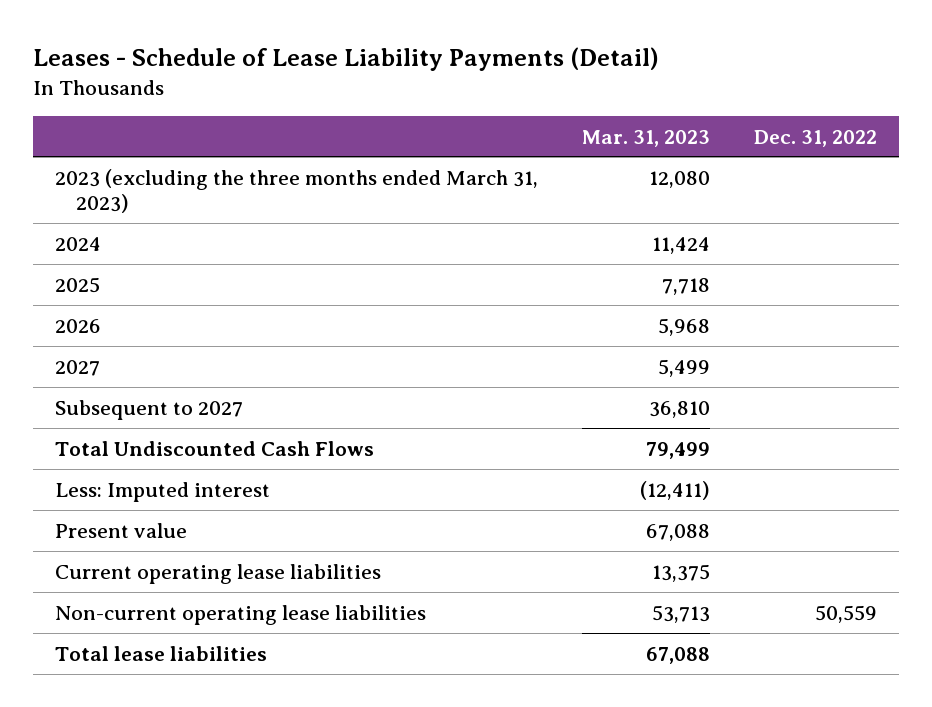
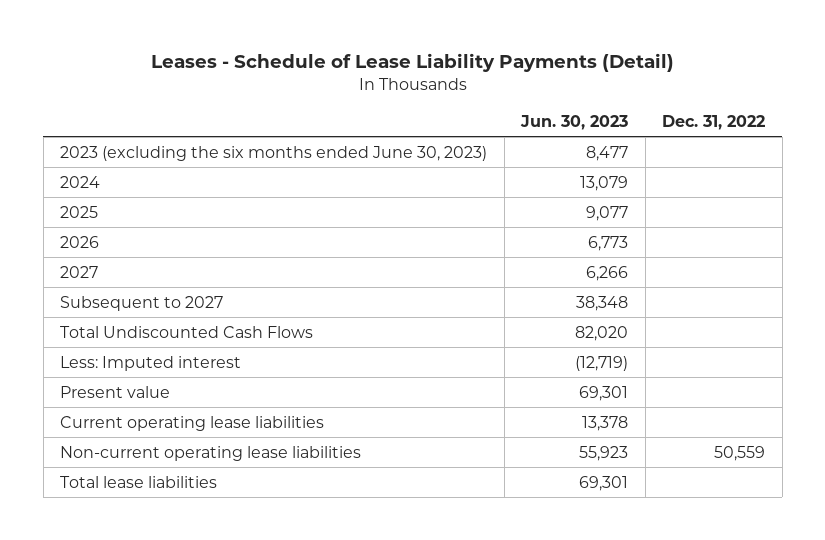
[581,129,710,147] Mar. 31, 2023 -> none
none -> [520,115,629,131] Jun. 30, 2023
[55,168,539,213] 2023 (excluding the three months ended March 31, 2023) -> [60,145,488,161] 2023 (excluding the six months ended June 30, 2023)

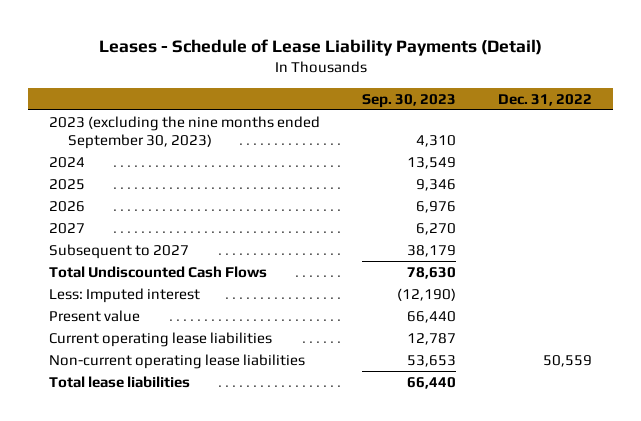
[520,115,629,131] Jun. 30, 2023 -> none
none -> [362,93,457,108] Sep. 30, 2023
[60,145,488,161] 2023 (excluding the six months ended June 30, 2023) -> [49,116,321,149] 2023 (excluding the nine months ended September 30, 2023)

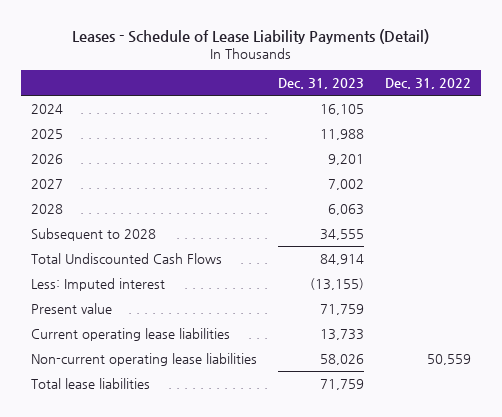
[362,93,457,108] Sep. 30, 2023 -> none
none -> [277,78,364,90] Dec. 31, 2023
[49,116,321,149] 2023 (excluding the nine months ended September 30, 2023) -> none
none -> [31,203,64,214] 2028
[49,244,190,260] Subsequent to 2027 -> [31,227,157,241] Subsequent to 2028

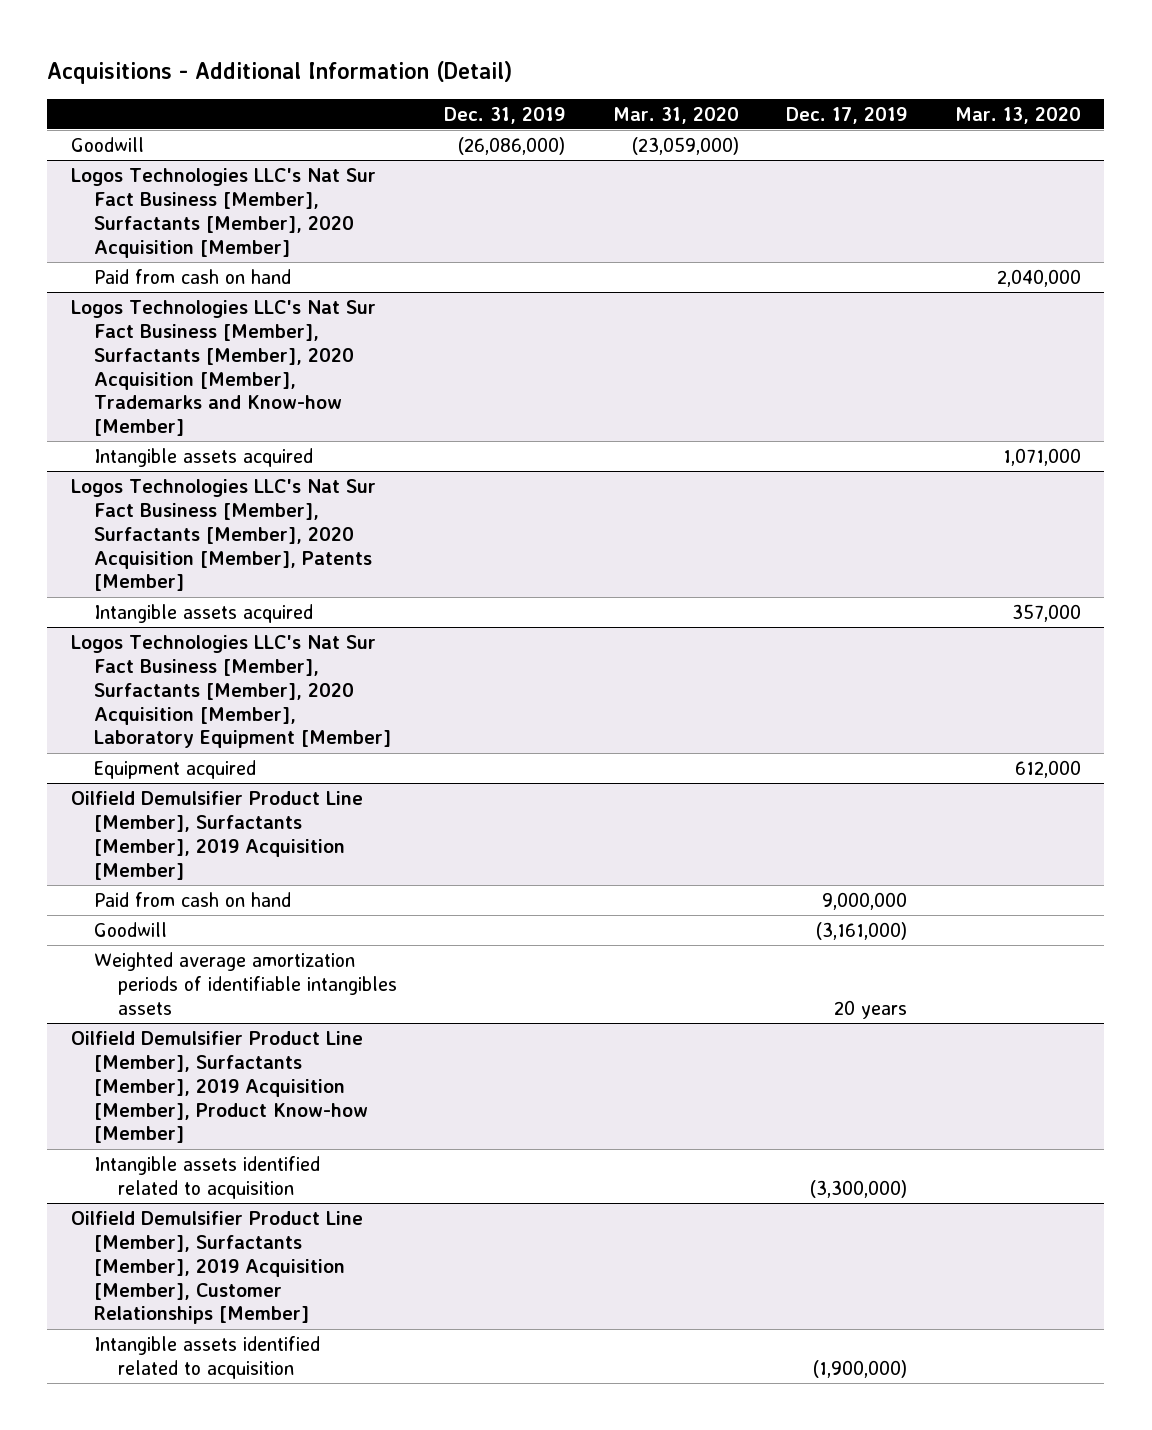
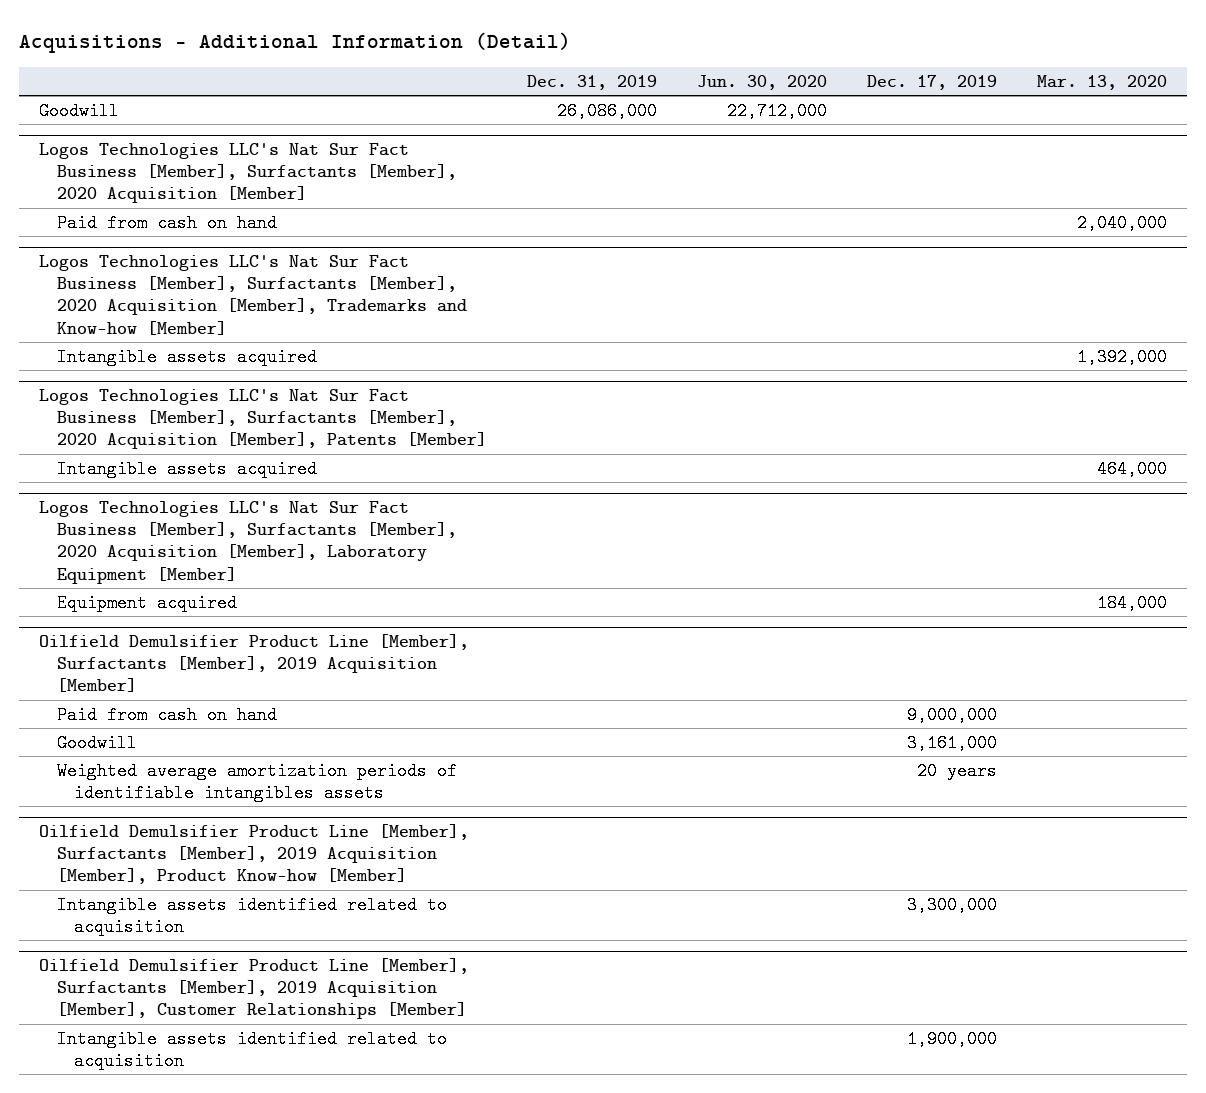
[612,106,739,124] Mar. 31, 2020 -> none
none -> [696,74,827,90] Jun. 30, 2020
[458,136,566,155] (26,086,000) -> [556,101,657,120] 26,086,000
[1002,447,1081,466] 1,071,000 -> [1077,347,1168,366] 1,392,000
[1011,603,1081,622] 357,000 -> [1097,459,1168,478] 464,000
[1014,759,1081,778] 612,000 -> [1097,593,1168,612] 184,000
[816,921,908,940] (3,161,000) -> [907,733,998,752] 3,161,000
[810,1179,908,1198] (3,300,000) -> [907,895,998,914] 3,300,000
[813,1359,908,1378] (1,900,000) -> [907,1029,998,1048] 1,900,000

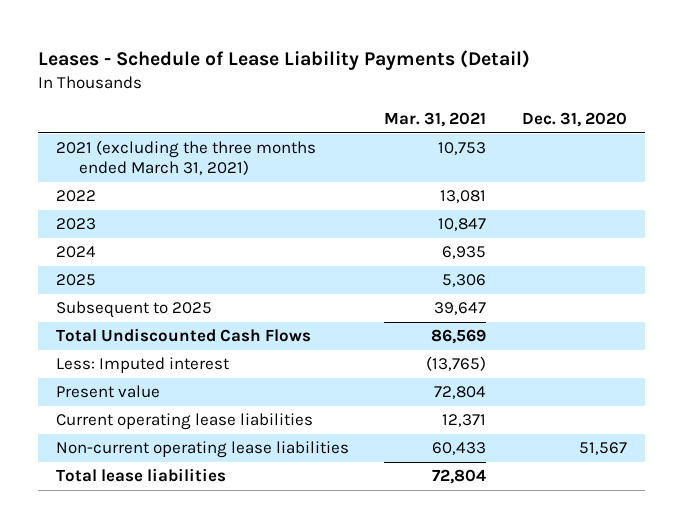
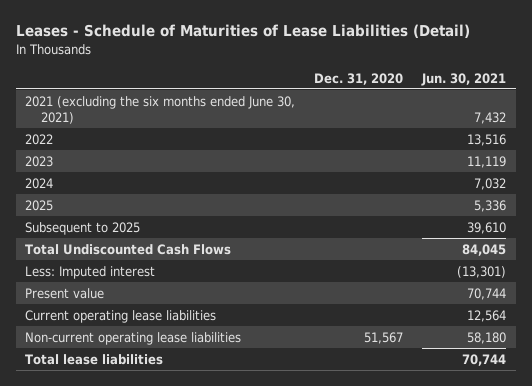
[38,49,531,70] Leases - Schedule of Lease Liability Payments (Detail) -> [15,23,470,38] Leases - Schedule of Maturities of Lease Liabilities (Detail)
[384,112,487,128] Mar. 31, 2021 -> none
none -> [421,72,507,86] Jun. 30, 2021
[56,140,317,175] 2021 (excluding the three months ended March 31, 2021) -> [25,95,296,124] 2021 (excluding the six months ended June 30, 2021)

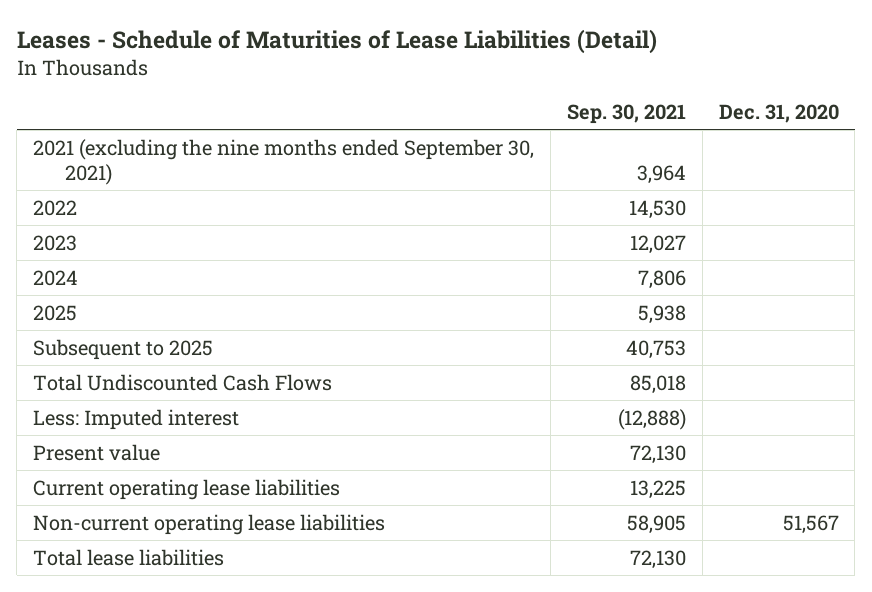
[421,72,507,86] Jun. 30, 2021 -> none
none -> [566,104,686,125] Sep. 30, 2021
[25,95,296,124] 2021 (excluding the six months ended June 30, 2021) -> [33,138,535,185] 2021 (excluding the nine months ended September 30, 2021)

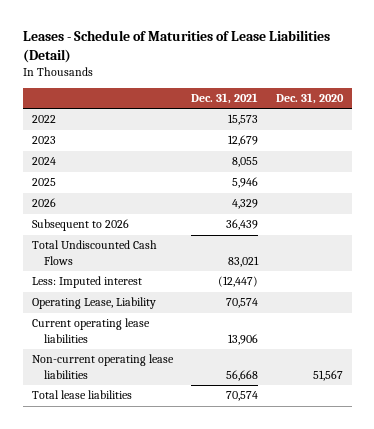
[566,104,686,125] Sep. 30, 2021 -> none
none -> [190,93,258,105] Dec. 31, 2021
[33,138,535,185] 2021 (excluding the nine months ended September 30, 2021) -> none
none -> [31,198,56,208] 2026
[33,338,214,360] Subsequent to 2025 -> [31,219,129,232] Subsequent to 2026
[33,443,161,461] Present value -> [31,297,156,310] Operating Lease, Liability

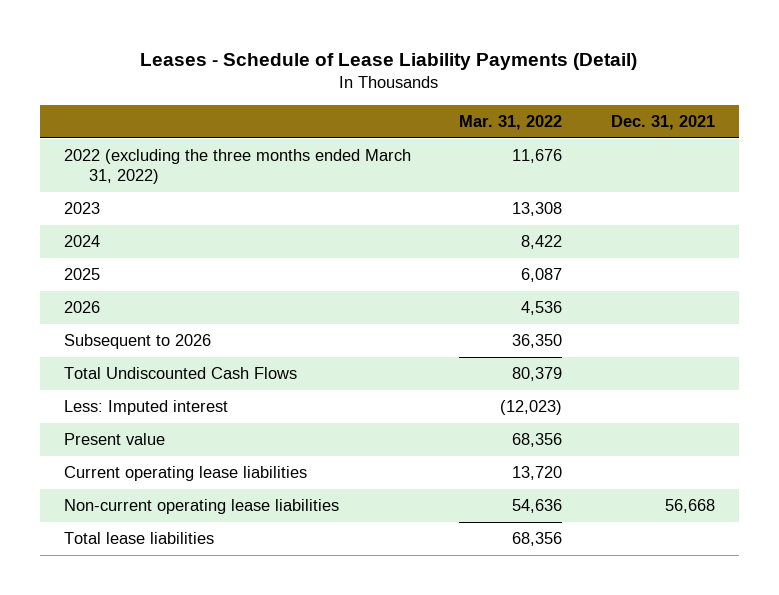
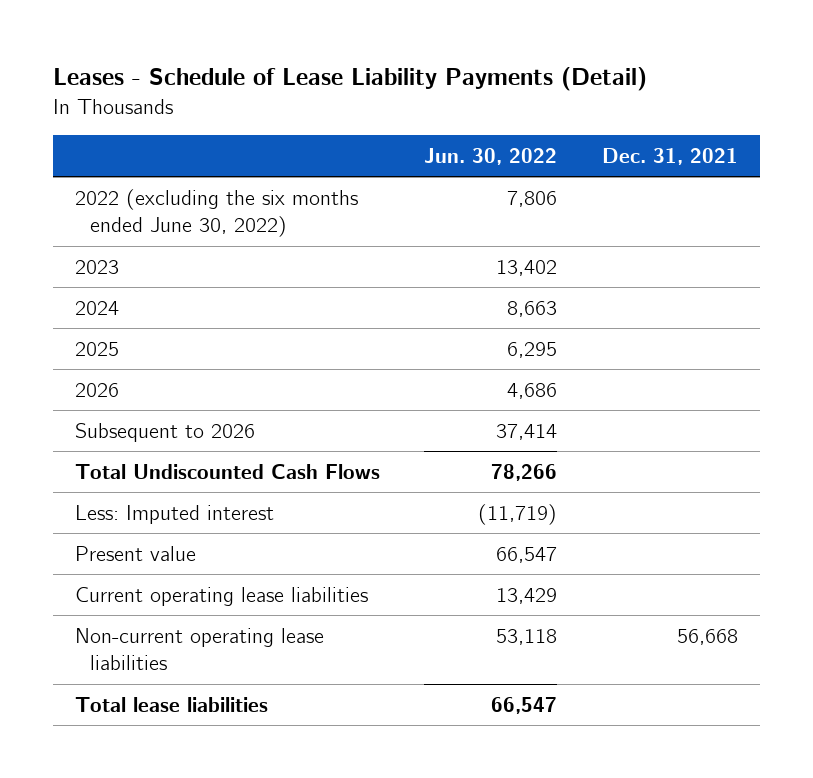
[459,114,563,130] Mar. 31, 2022 -> none
none -> [424,147,558,165] Jun. 30, 2022
[63,149,411,185] 2022 (excluding the three months ended March 31, 2022) -> [74,189,358,238] 2022 (excluding the six months ended June 30, 2022)

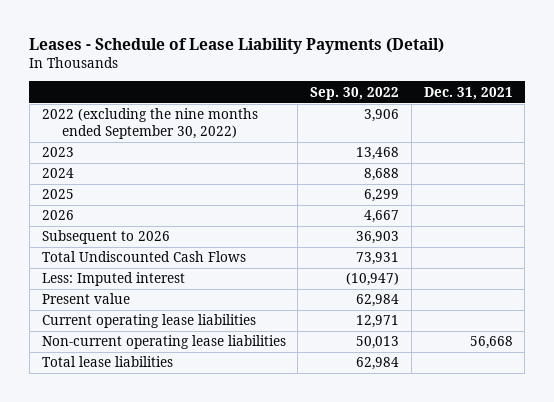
[424,147,558,165] Jun. 30, 2022 -> none
none -> [310,86,400,100] Sep. 30, 2022
[74,189,358,238] 2022 (excluding the six months ended June 30, 2022) -> [41,108,258,140] 2022 (excluding the nine months ended September 30, 2022)

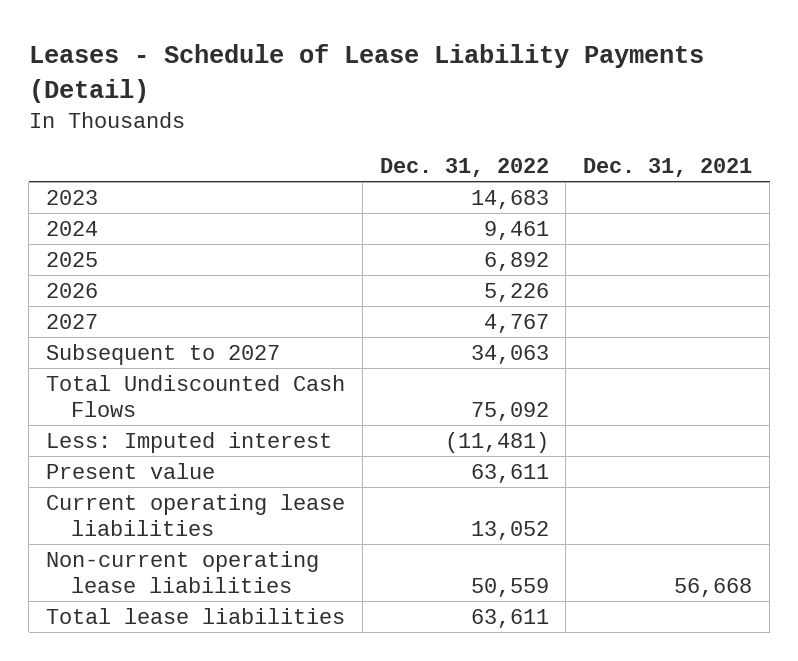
[310,86,400,100] Sep. 30, 2022 -> none
none -> [379,157,549,177] Dec. 31, 2022
[41,108,258,140] 2022 (excluding the nine months ended September 30, 2022) -> none
none -> [46,314,99,330] 2027
[41,230,170,245] Subsequent to 2026 -> [46,344,281,366] Subsequent to 2027

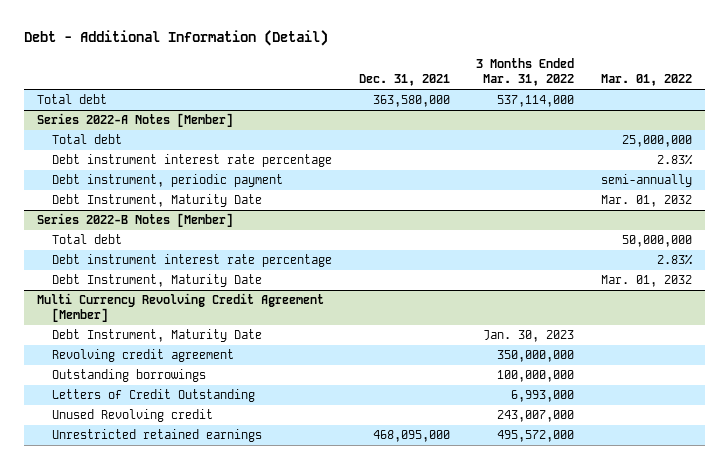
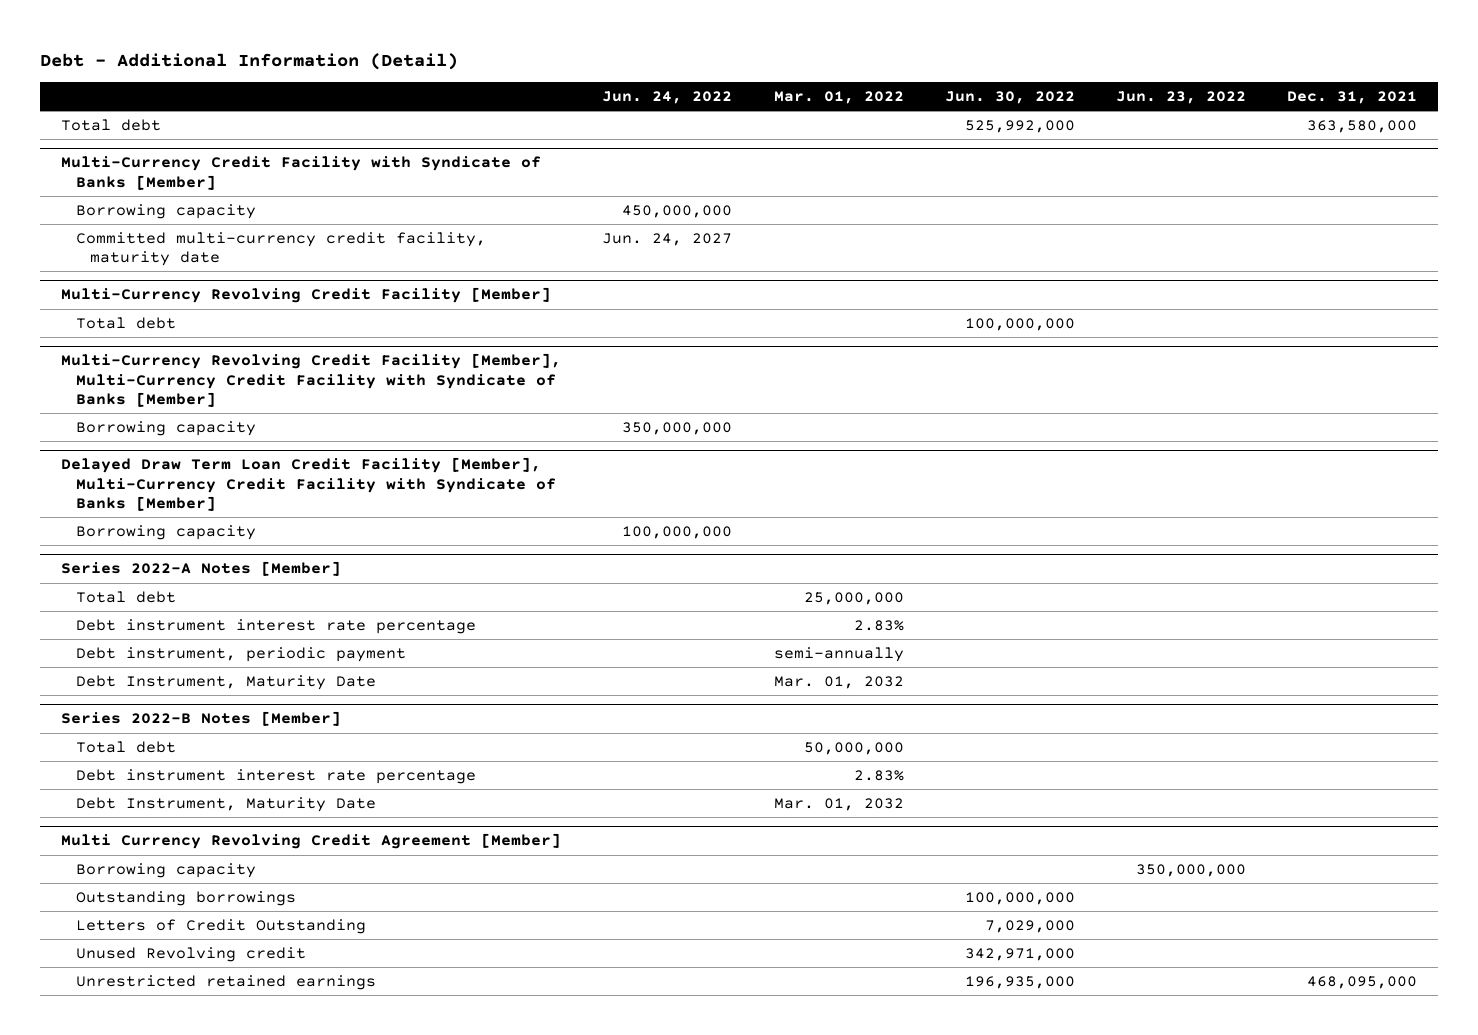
[476,58,575,87] 3 Months Ended Mar. 31, 2022 -> none
none -> [602,91,733,105] Jun. 24, 2022
none -> [944,91,1075,105] Jun. 30, 2022
none -> [1116,91,1247,105] Jun. 23, 2022
none -> [60,156,541,190] Multi-Currency Credit Facility with Syndicate of Banks [Member]
none -> [75,203,256,219] Borrowing capacity
none -> [75,231,486,266] Committed multi-currency credit facility, maturity date
none -> [60,287,551,304] Multi-Currency Revolving Credit Facility [Member]
none -> [75,316,176,329] Total debt
none -> [60,353,561,407] Multi-Currency Revolving Credit Facility [Member], Multi-Currency Credit Facility with Syndicate of Banks [Member]
none -> [75,420,256,436] Borrowing capacity
none -> [60,457,556,511] Delayed Draw Term Loan Credit Facility [Member], Multi-Currency Credit Facility with Syndicate of Banks [Member]
none -> [75,524,256,540] Borrowing capacity
[52,328,263,342] Debt Instrument, Maturity Date -> none
[52,348,235,362] Revolving credit agreement -> [75,862,256,878] Borrowing capacity

